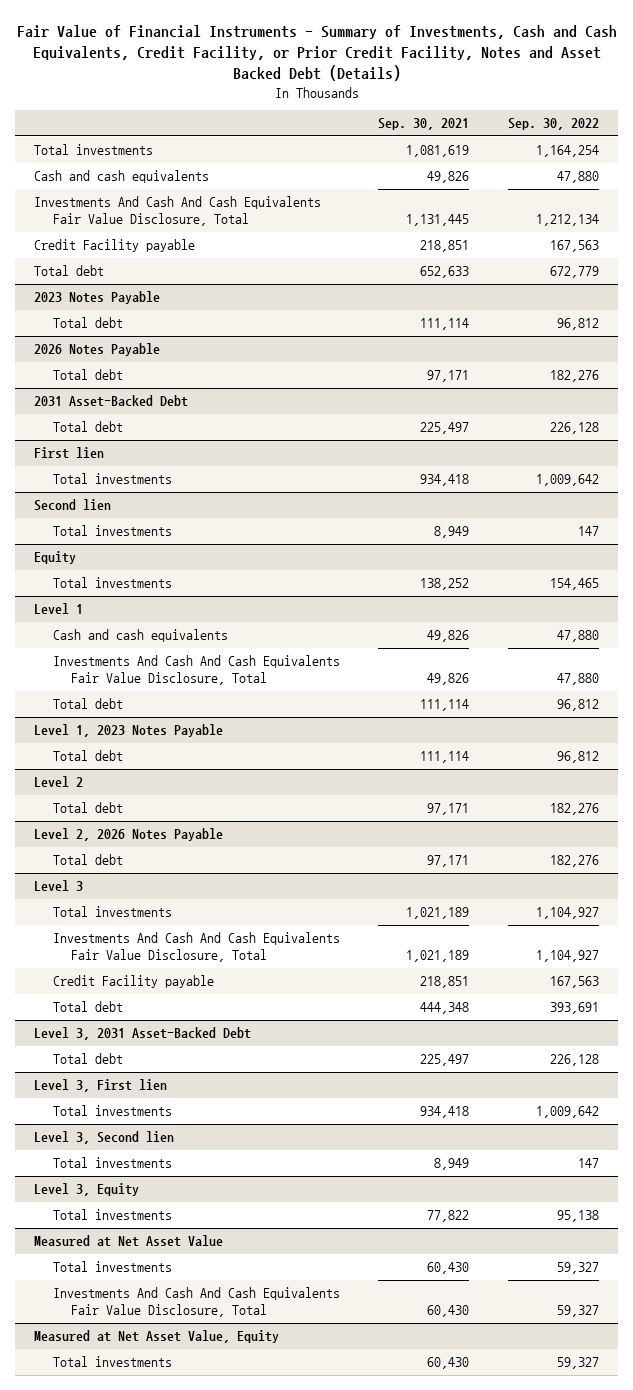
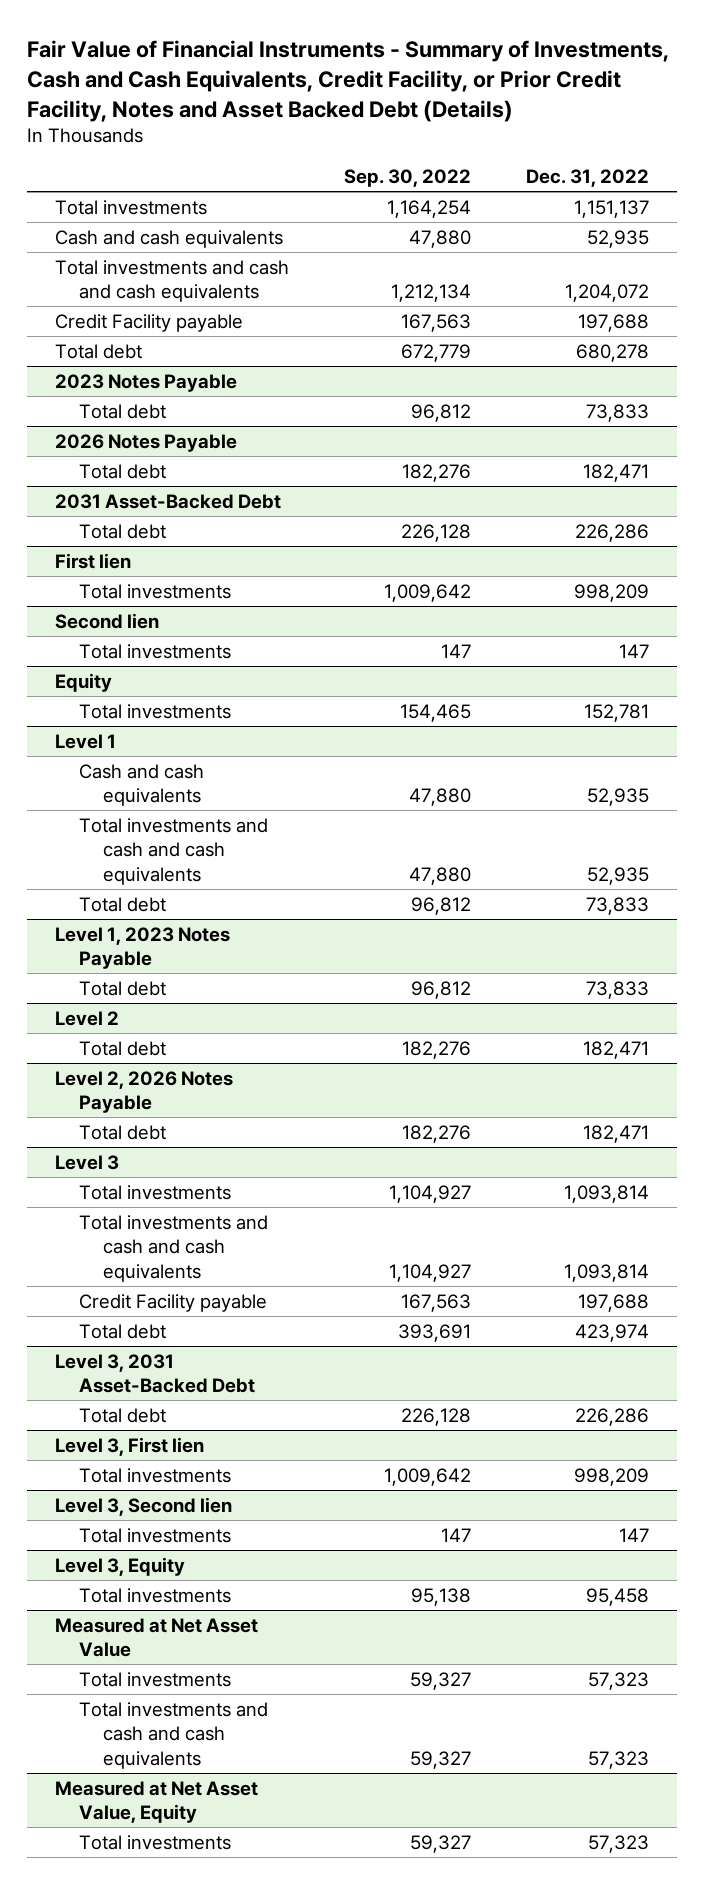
[378,118,470,131] Sep. 30, 2021 -> none
none -> [526,169,650,188] Dec. 31, 2022
[34,196,322,227] Investments And Cash And Cash Equivalents Fair Value Disclosure, Total -> [54,259,289,303] Total investments and cash and cash equivalents
[52,655,340,686] Investments And Cash And Cash Equivalents Fair Value Disclosure, Total -> [78,817,268,885] Total investments and cash and cash equivalents
[52,932,340,963] Investments And Cash And Cash Equivalents Fair Value Disclosure, Total -> [78,1214,268,1282] Total investments and cash and cash equivalents
[52,1287,340,1318] Investments And Cash And Cash Equivalents Fair Value Disclosure, Total -> [78,1701,268,1769] Total investments and cash and cash equivalents

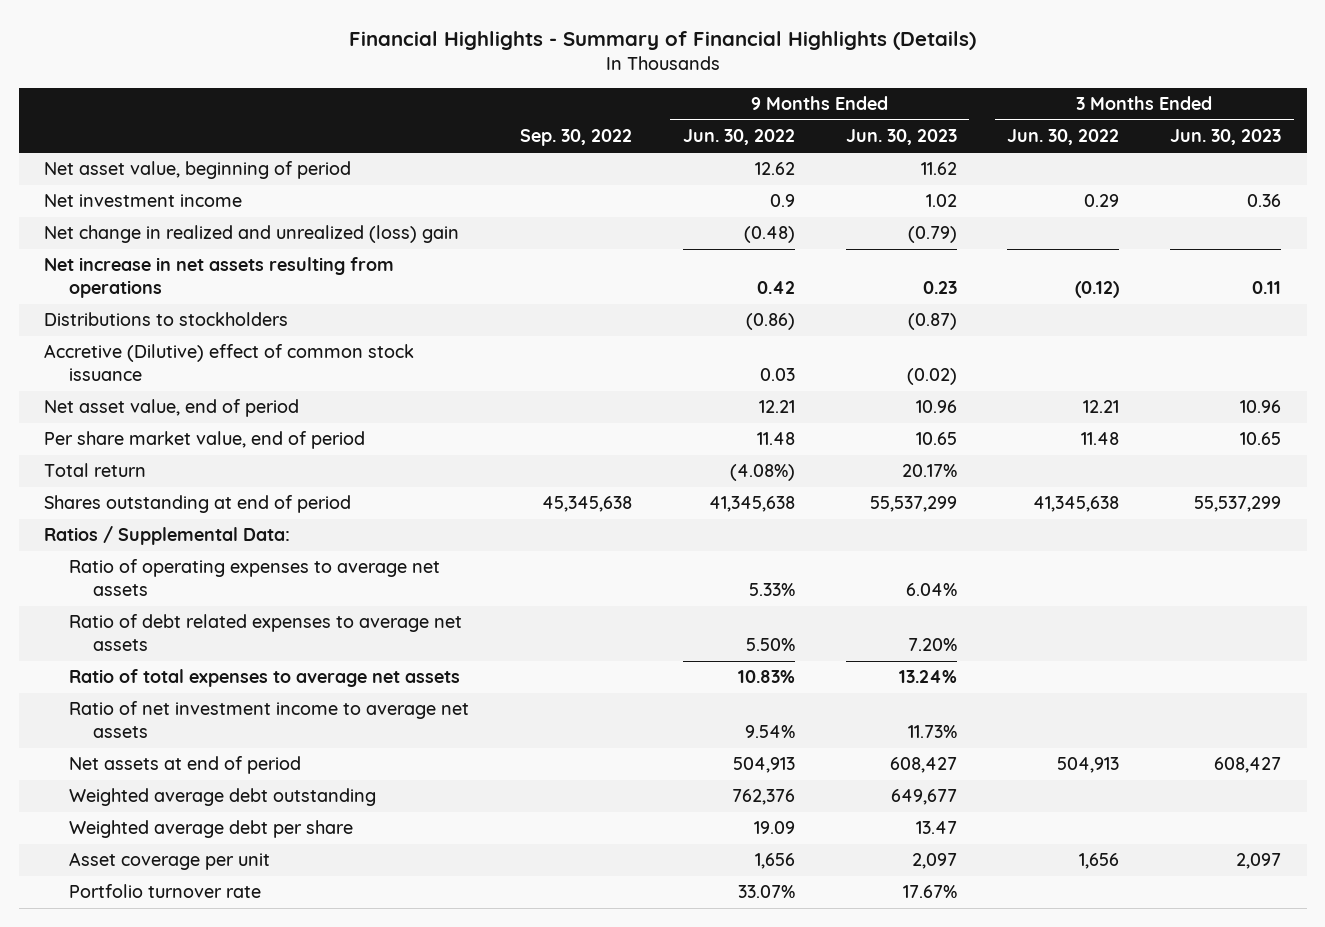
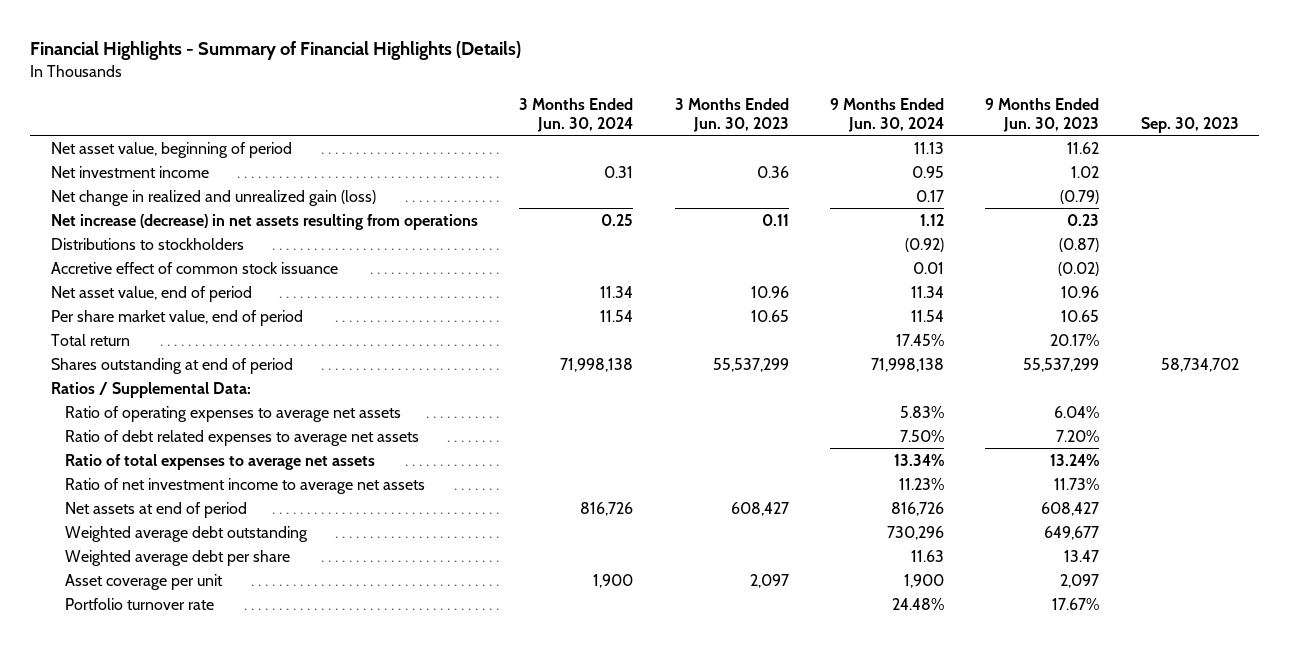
[519,129,632,147] Sep. 30, 2022 -> none
[682,129,795,146] Jun. 30, 2022 -> none
[1007,129,1120,146] Jun. 30, 2022 -> none
none -> [519,98,634,132] 3 Months Ended Jun. 30, 2024
none -> [830,98,945,132] 9 Months Ended Jun. 30, 2024
none -> [1140,116,1239,133] Sep. 30, 2023
[44,225,460,244] Net change in realized and unrealized (loss) gain -> [51,189,377,206] Net change in realized and unrealized gain (loss)
[44,257,395,299] Net increase in net assets resulting from operations -> [51,213,479,230] Net increase (decrease) in net assets resulting from operations
[44,344,415,382] Accretive (Dilutive) effect of common stock issuance -> [51,261,339,274] Accretive effect of common stock issuance

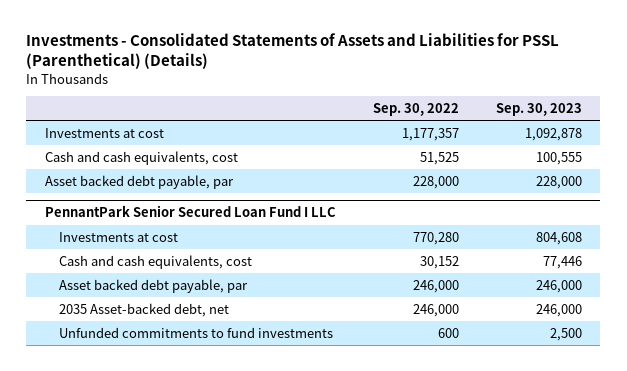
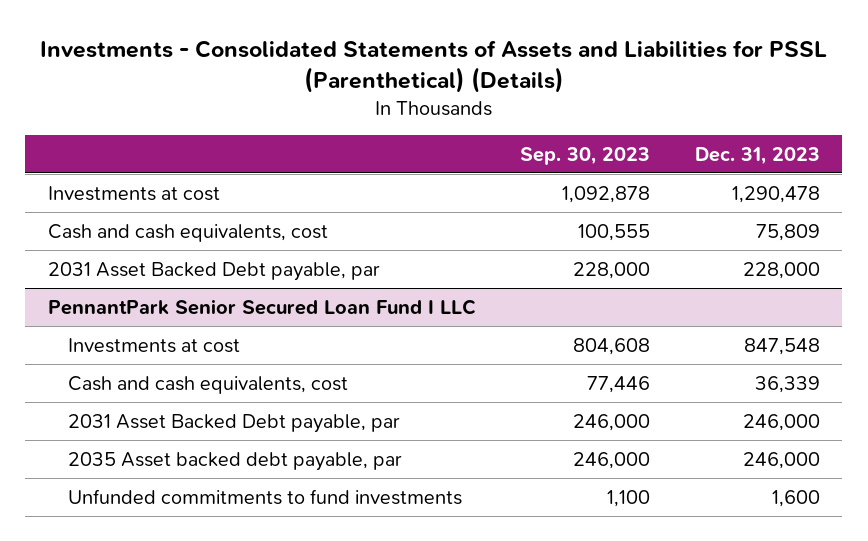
[372,103,459,117] Sep. 30, 2022 -> none
none -> [695,146,821,165] Dec. 31, 2023
[44,174,234,189] Asset backed debt payable, par -> [47,261,380,281] 2031 Asset Backed Debt payable, par
[58,278,248,293] Asset backed debt payable, par -> [67,413,400,433] 2031 Asset Backed Debt payable, par
[58,302,229,317] 2035 Asset-backed debt, net -> [67,451,402,471] 2035 Asset backed debt payable, par
[549,327,582,341] 2,500 -> [607,489,651,507] 1,100

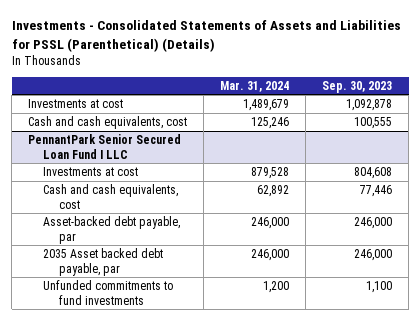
[695,146,821,165] Dec. 31, 2023 -> none
none -> [220,80,290,92] Mar. 31, 2024
[47,261,380,281] 2031 Asset Backed Debt payable, par -> none
[67,413,400,433] 2031 Asset Backed Debt payable, par -> [43,216,181,244] Asset-backed debt payable, par

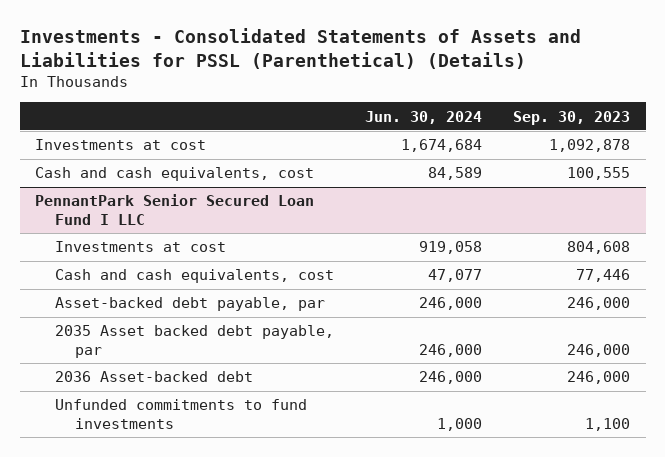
[220,80,290,92] Mar. 31, 2024 -> none
none -> [365,110,483,124] Jun. 30, 2024
none -> [55,371,254,383] 2036 Asset-backed debt

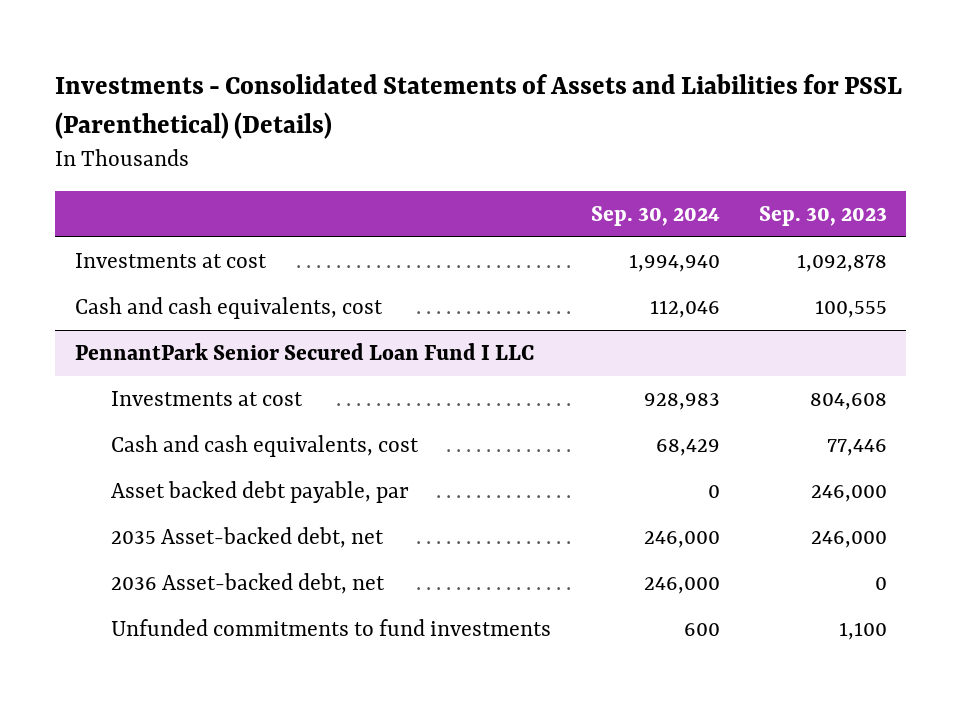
[365,110,483,124] Jun. 30, 2024 -> none
none -> [590,206,720,227] Sep. 30, 2024
[55,297,326,312] Asset-backed debt payable, par -> [111,480,410,503] Asset backed debt payable, par
[55,325,335,359] 2035 Asset backed debt payable, par -> [111,526,385,548] 2035 Asset-backed debt, net
[55,371,254,383] 2036 Asset-backed debt -> [111,572,386,594] 2036 Asset-backed debt, net
[567,371,631,385] 246,000 -> [874,576,887,590] 0

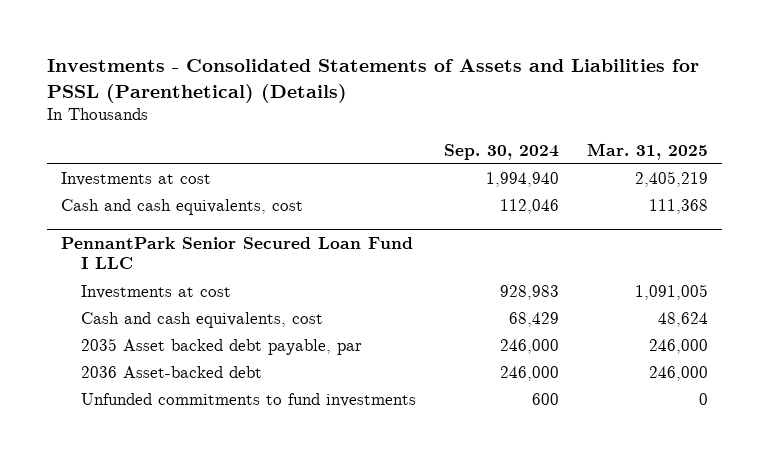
[758,206,887,227] Sep. 30, 2023 -> none
none -> [587,142,709,160] Mar. 31, 2025
[111,480,410,503] Asset backed debt payable, par -> none
[111,526,385,548] 2035 Asset-backed debt, net -> [81,338,363,356] 2035 Asset backed debt payable, par
[111,572,386,594] 2036 Asset-backed debt, net -> [81,366,263,379] 2036 Asset-backed debt

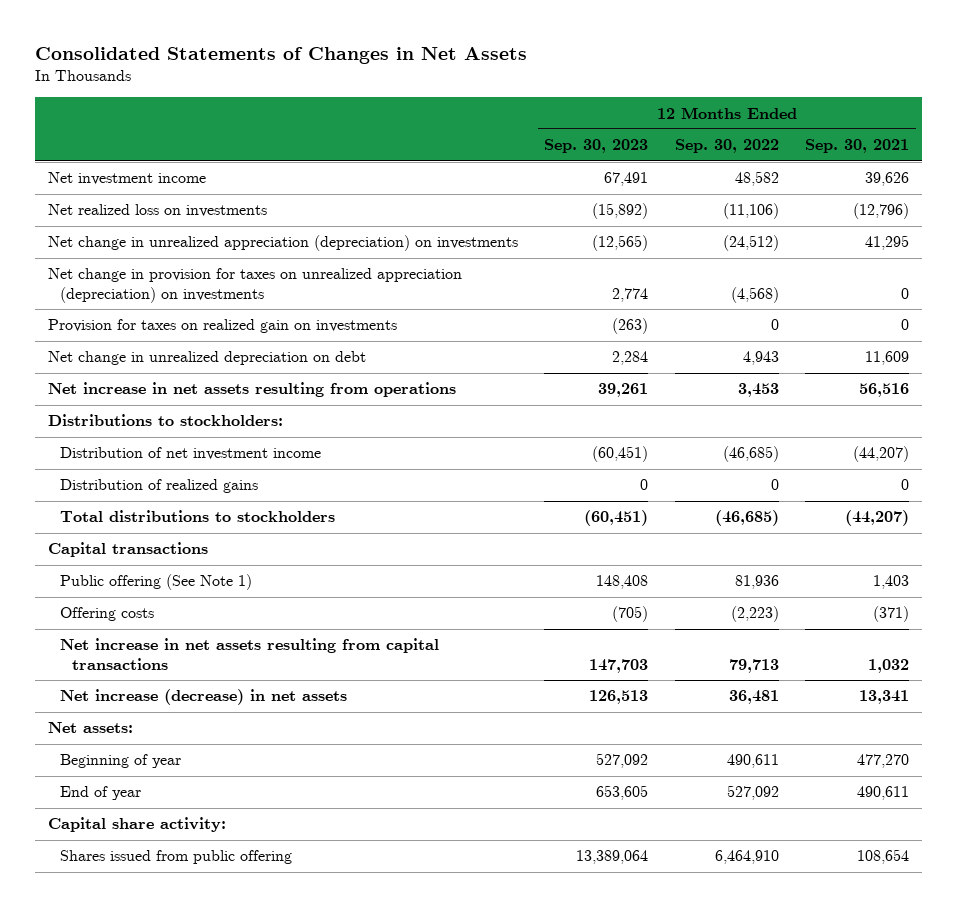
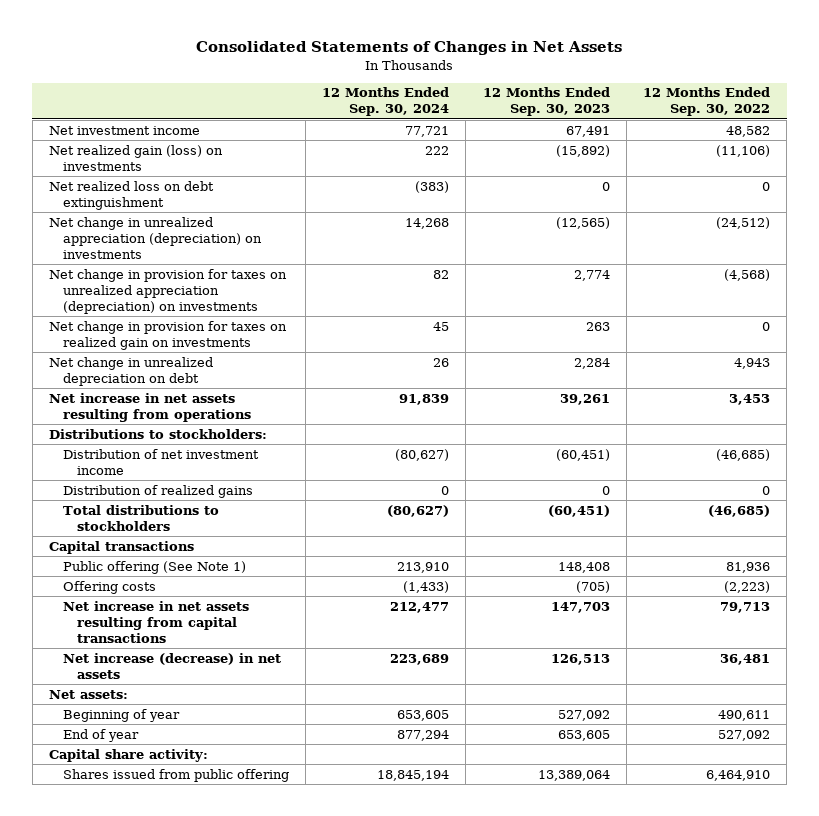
[804,139,909,154] Sep. 30, 2021 -> none
none -> [322,87,450,117] 12 Months Ended Sep. 30, 2024
[47,204,267,218] Net realized loss on investments -> [49,144,224,171] Net realized gain (loss) on investments
none -> [49,180,215,210] Net realized loss on debt extinguishment
[47,319,397,334] Provision for taxes on realized gain on investments -> [49,320,288,350] Net change in provision for taxes on realized gain on investments
[612,318,649,335] (263) -> [585,321,610,331] 263

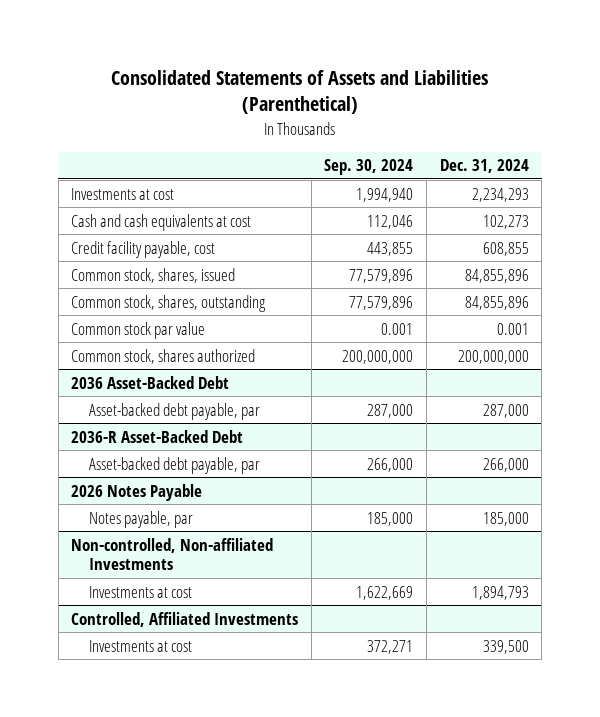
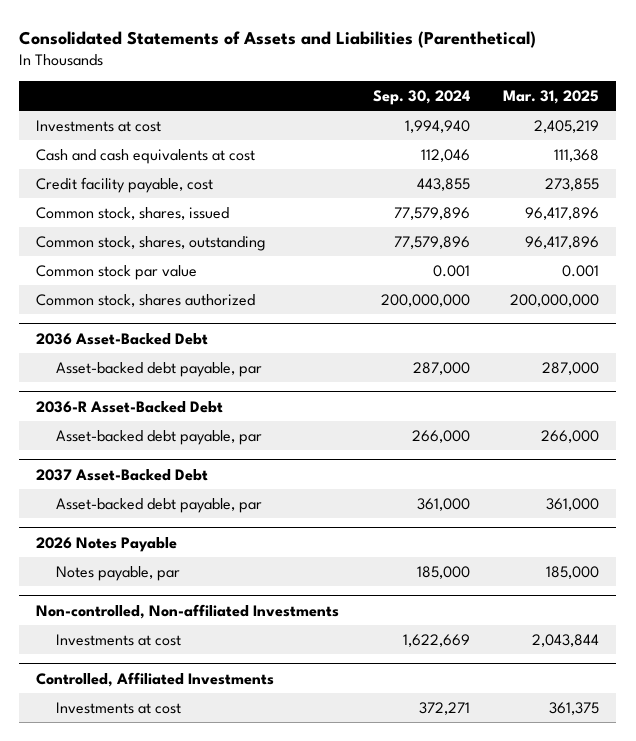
[439,159,529,174] Dec. 31, 2024 -> none
none -> [503,89,600,104] Mar. 31, 2025
none -> [36,468,209,481] 2037 Asset-Backed Debt
none -> [55,497,262,513] Asset-backed debt payable, par

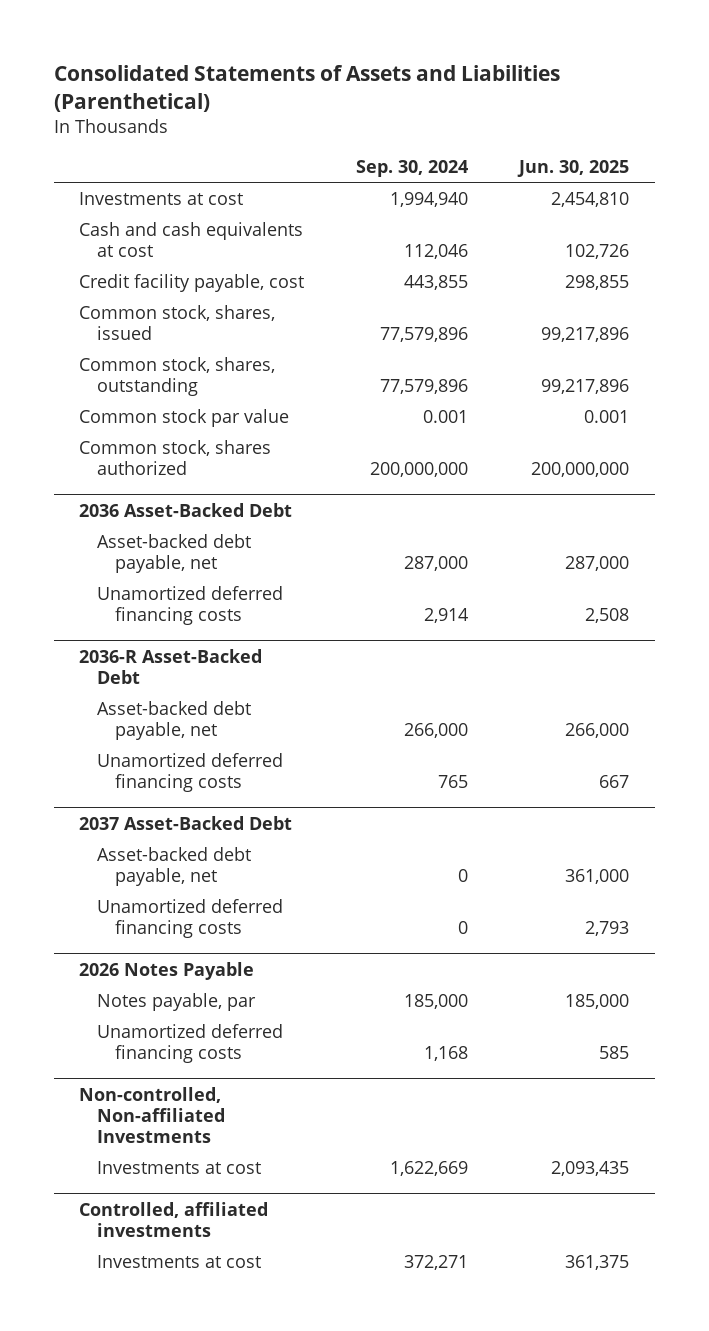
[503,89,600,104] Mar. 31, 2025 -> none
none -> [517,159,630,177] Jun. 30, 2025
[55,361,262,377] Asset-backed debt payable, par -> [97,533,252,574] Asset-backed debt payable, net
none -> [97,585,284,626] Unamortized deferred financing costs
[55,429,262,445] Asset-backed debt payable, par -> [97,700,252,741] Asset-backed debt payable, net
none -> [97,752,284,793] Unamortized deferred financing costs
[55,497,262,513] Asset-backed debt payable, par -> [97,846,252,887] Asset-backed debt payable, net
[416,497,470,511] 361,000 -> [457,869,468,883] 0
none -> [97,898,284,939] Unamortized deferred financing costs
none -> [97,1023,284,1064] Unamortized deferred financing costs
[36,671,275,687] Controlled, Affiliated Investments -> [79,1201,269,1237] Controlled, affiliated investments

